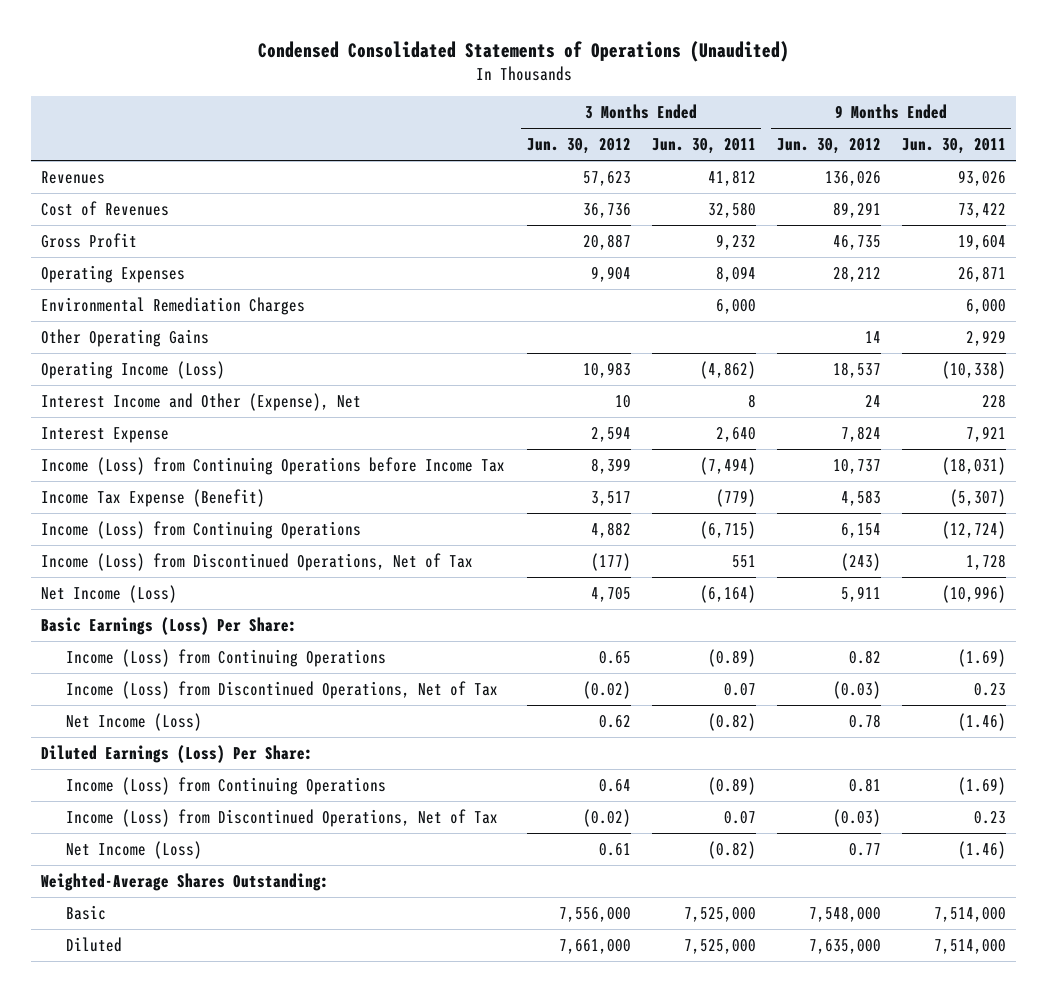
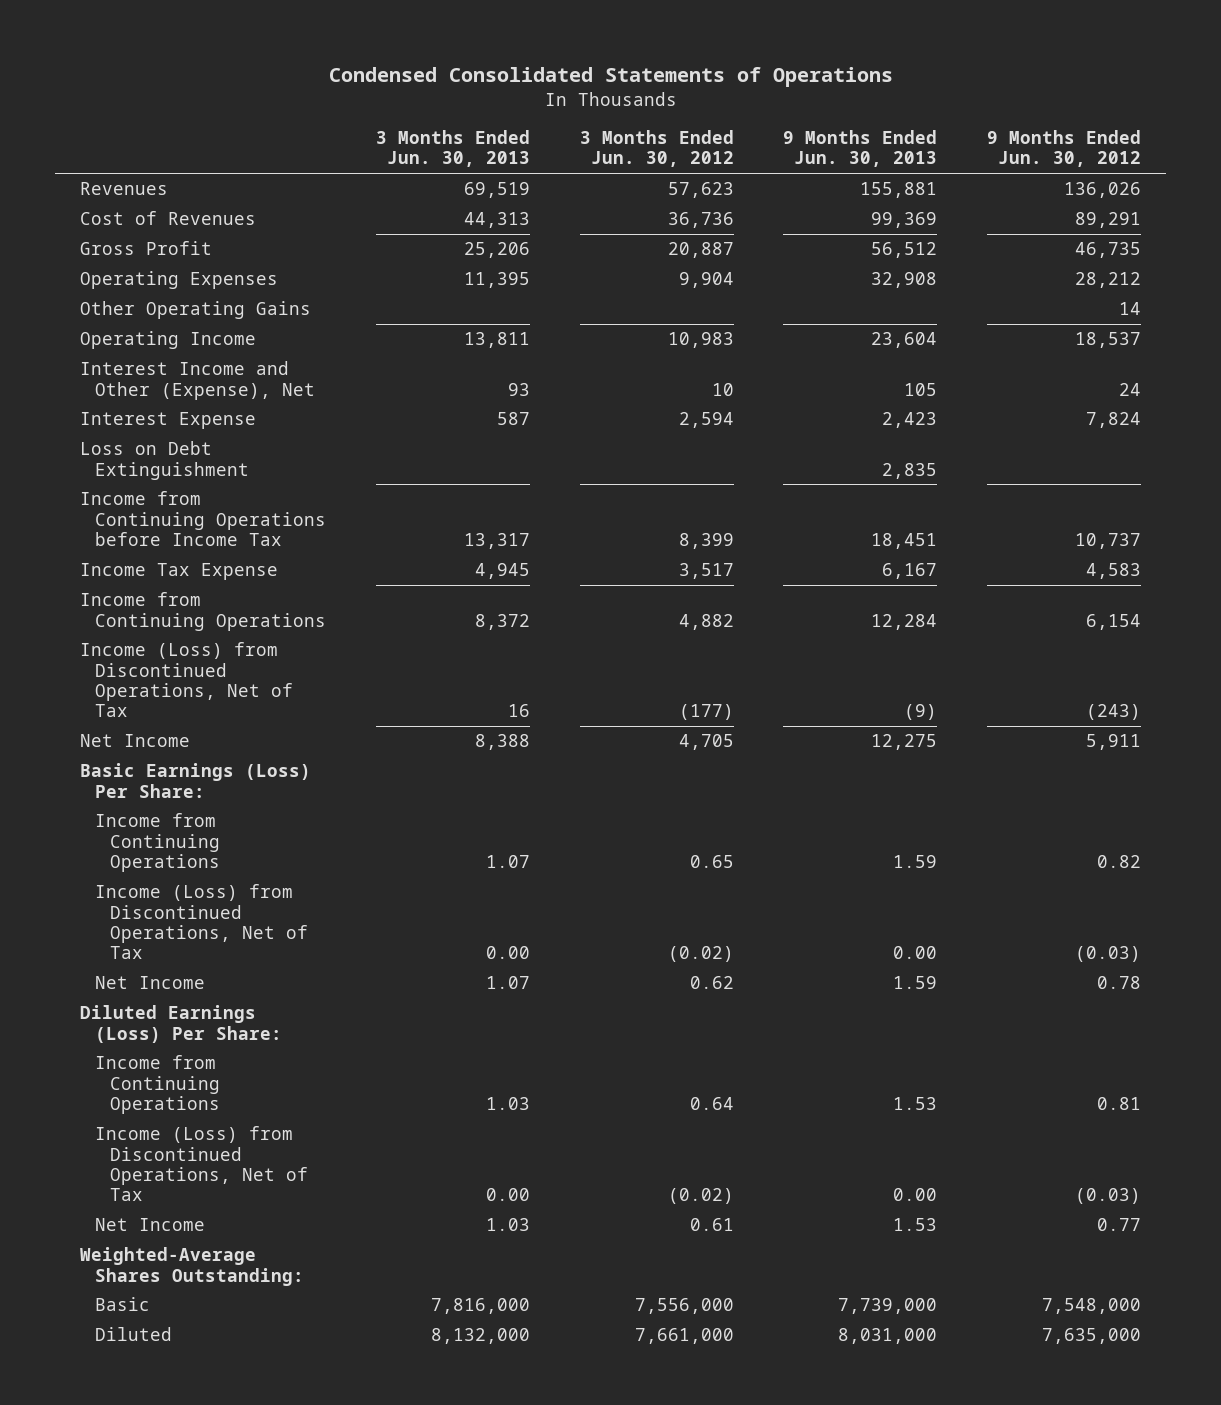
[257,41,789,63] Condensed Consolidated Statements of Operations (Unaudited) -> [328,67,893,88] Condensed Consolidated Statements of Operations
[651,138,756,155] Jun. 30, 2011 -> none
[901,138,1006,155] Jun. 30, 2011 -> none
none -> [375,130,530,168] 3 Months Ended Jun. 30, 2013
none -> [783,130,938,168] 9 Months Ended Jun. 30, 2013
[41,296,306,315] Environmental Remediation Charges -> none
[41,360,226,379] Operating Income (Loss) -> [80,331,257,350] Operating Income
none -> [80,441,250,480] Loss on Debt Extinguishment
[41,456,506,475] Income (Loss) from Continuing Operations before Income Tax -> [80,491,327,546] Income from Continuing Operations before Income Tax
[41,488,266,507] Income Tax Expense (Benefit) -> [80,563,279,581] Income Tax Expense
[41,520,362,539] Income (Loss) from Continuing Operations -> [80,592,327,631] Income from Continuing Operations
[41,584,178,603] Net Income (Loss) -> [80,734,191,748] Net Income
[65,648,386,667] Income (Loss) from Continuing Operations -> [95,813,221,872] Income from Continuing Operations
[65,712,202,731] Net Income (Loss) -> [95,976,206,990] Net Income
[65,776,386,795] Income (Loss) from Continuing Operations -> [95,1055,221,1114] Income from Continuing Operations
[65,840,202,859] Net Income (Loss) -> [95,1218,206,1232] Net Income

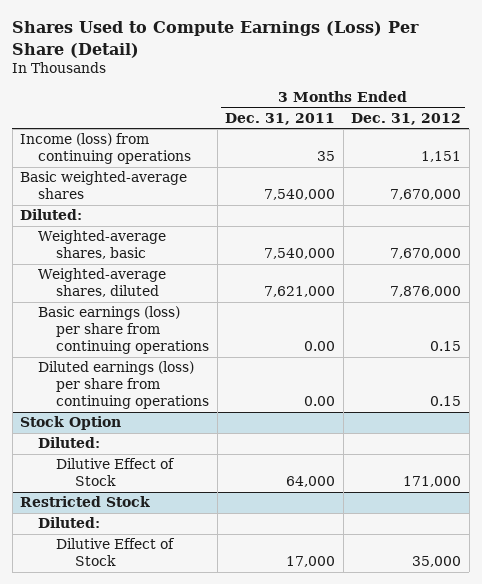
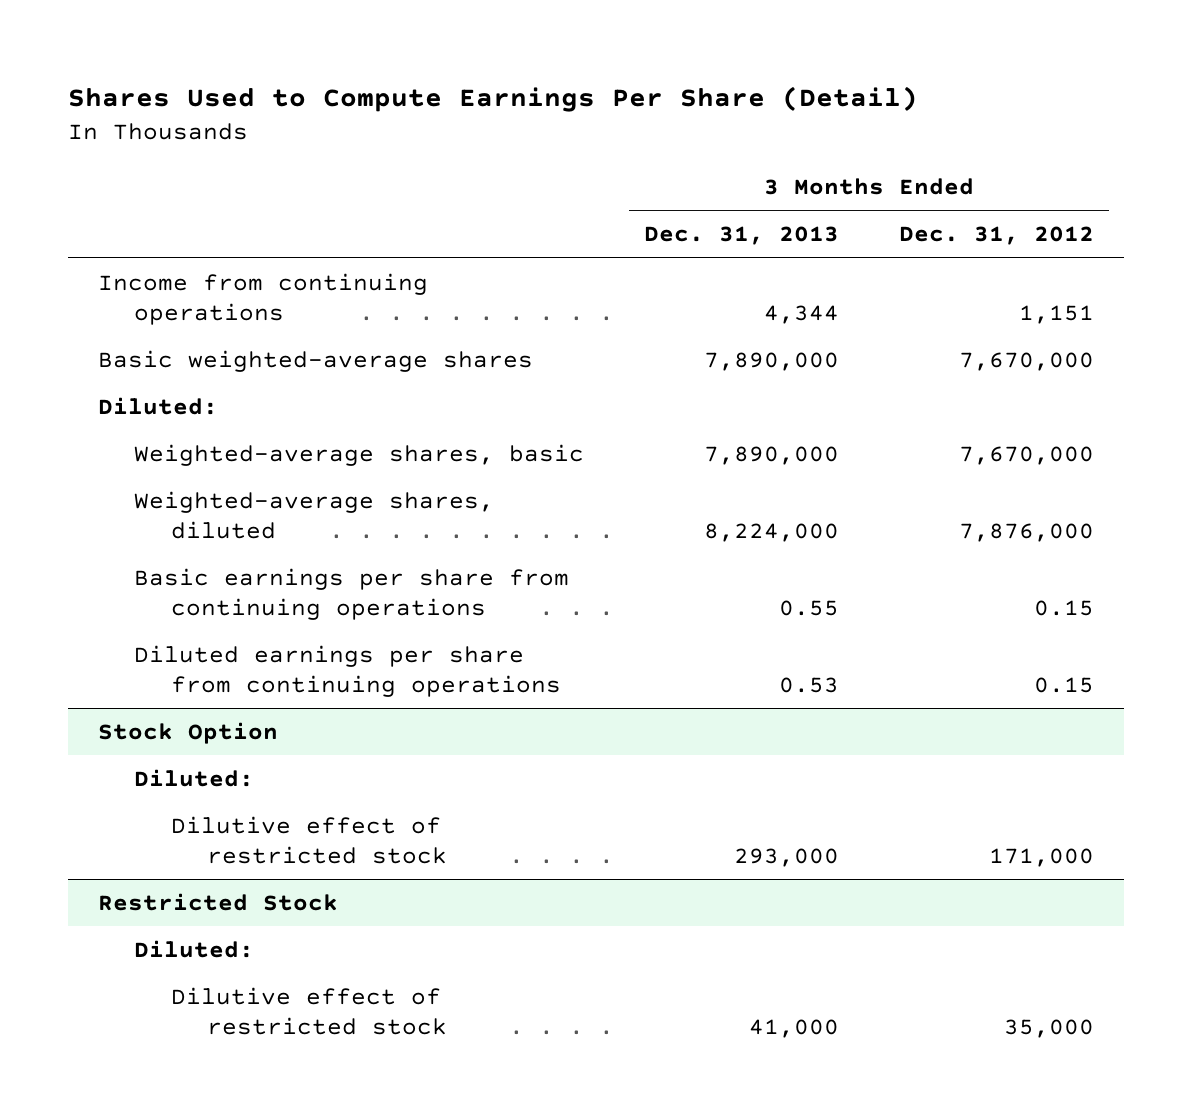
[12,21,420,58] Shares Used to Compute Earnings (Loss) Per Share (Detail) -> [67,85,918,112] Shares Used to Compute Earnings Per Share (Detail)
[225,112,336,125] Dec. 31, 2011 -> none
none -> [644,226,840,246] Dec. 31, 2013
[20,133,192,165] Income (loss) from continuing operations -> [97,272,428,325] Income from continuing operations
[38,306,210,355] Basic earnings (loss) per share from continuing operations -> [134,567,570,620] Basic earnings per share from continuing operations
[38,361,210,410] Diluted earnings (loss) per share from continuing operations -> [134,644,561,697] Diluted earnings per share from continuing operations
[56,458,176,487] Dilutive Effect of Stock -> [170,815,448,864] Dilutive effect of restricted stock
[56,538,176,567] Dilutive Effect of Stock -> [170,986,448,1035] Dilutive effect of restricted stock

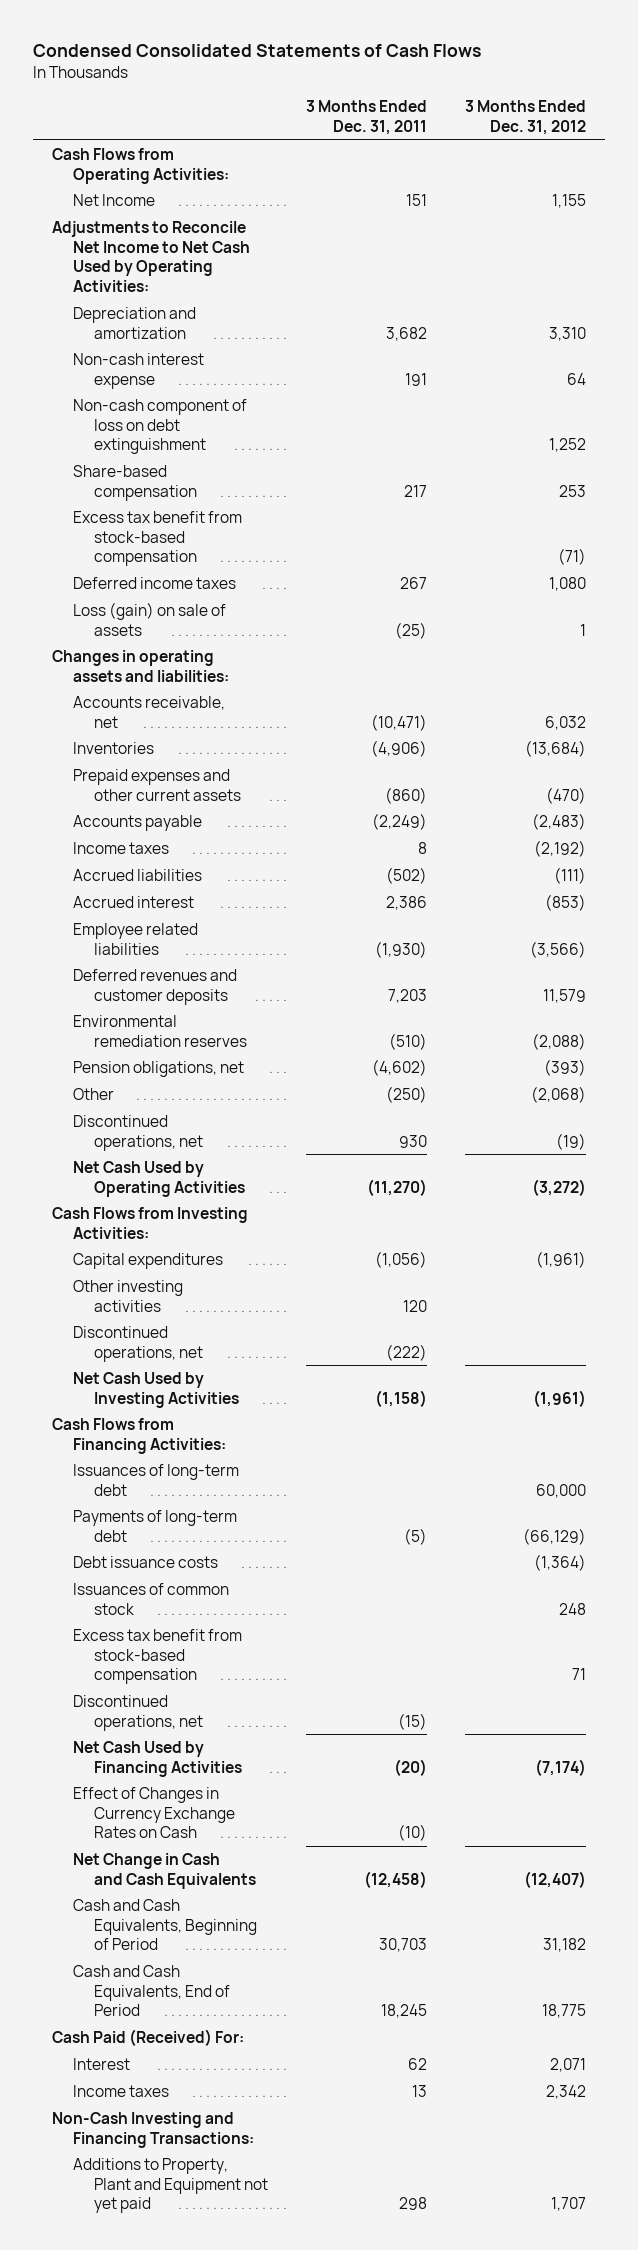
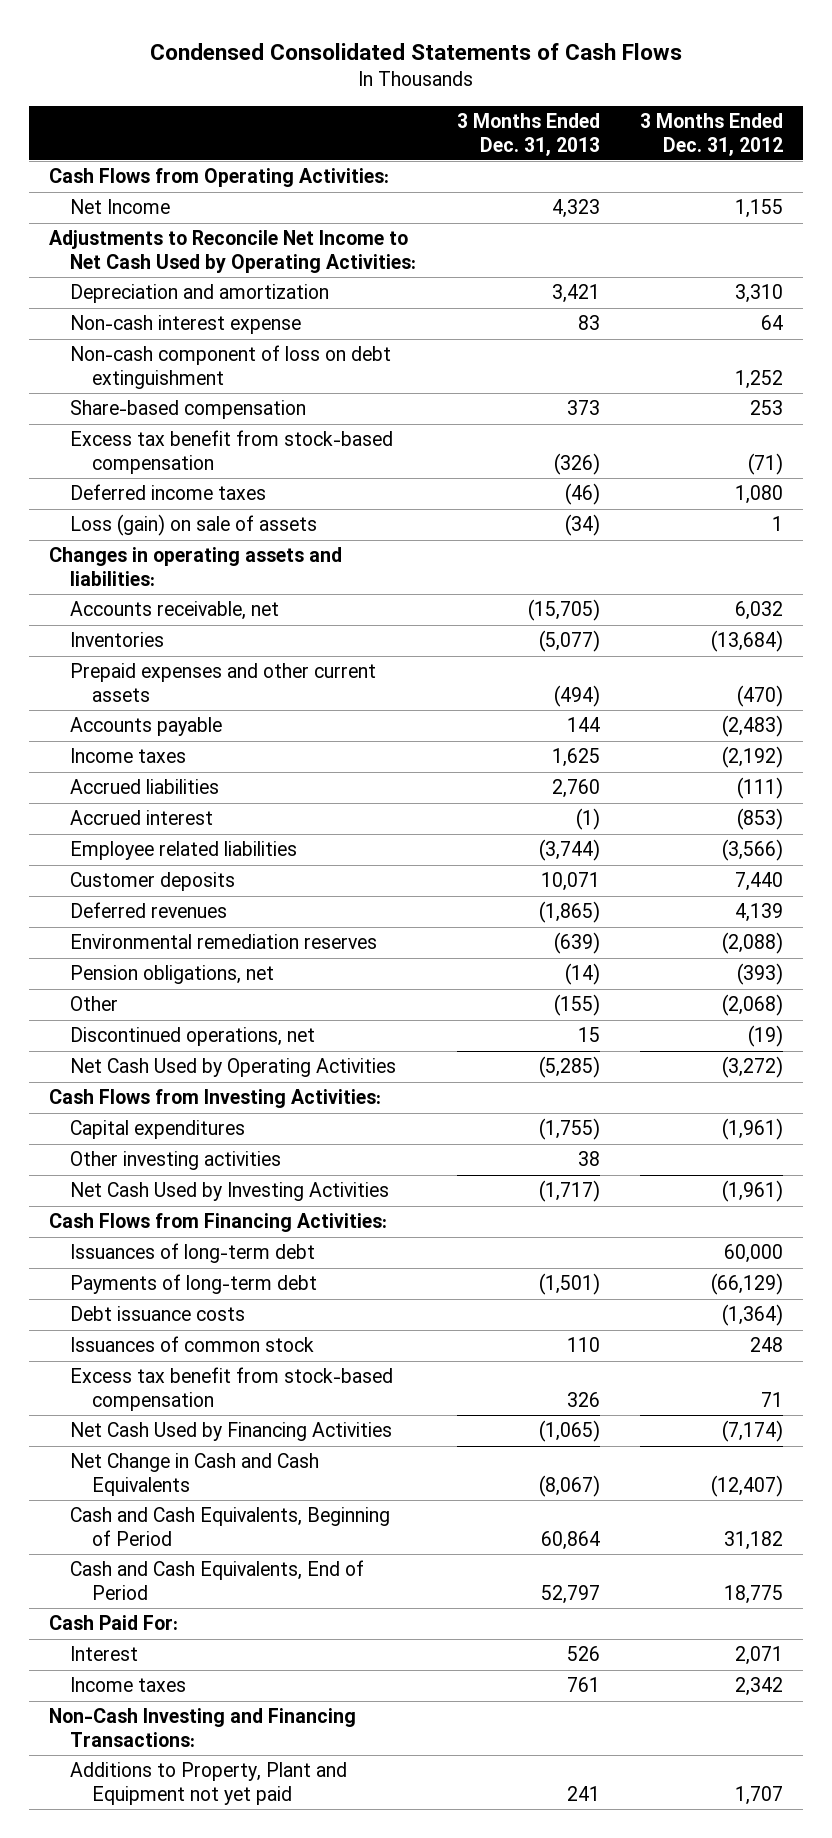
[306,100,428,136] 3 Months Ended Dec. 31, 2011 -> none
none -> [456,112,600,156] 3 Months Ended Dec. 31, 2013
[73,968,238,1005] Deferred revenues and customer deposits -> none
none -> [70,872,236,892] Customer deposits
none -> [70,902,228,919] Deferred revenues
[73,1325,204,1362] Discontinued operations, net -> none
[73,1694,204,1731] Discontinued operations, net -> none
[73,1786,236,1839] Effect of Changes in Currency Exchange Rates on Cash -> none
[52,2028,245,2046] Cash Paid (Received) For: -> [49,1615,179,1631] Cash Paid For:

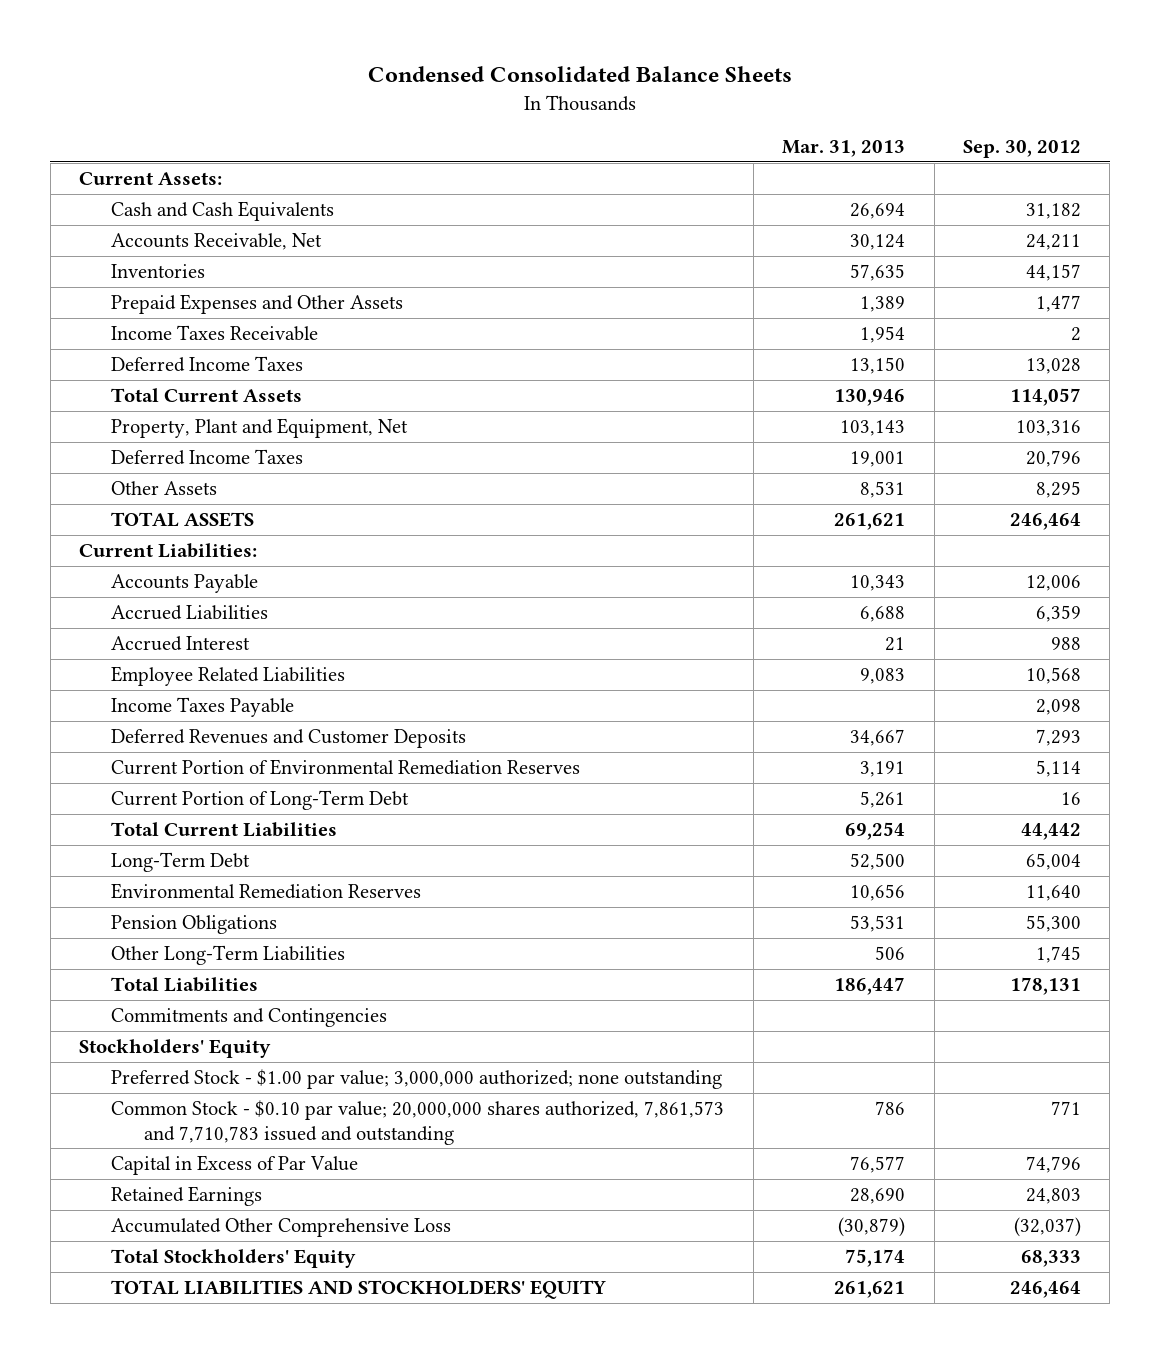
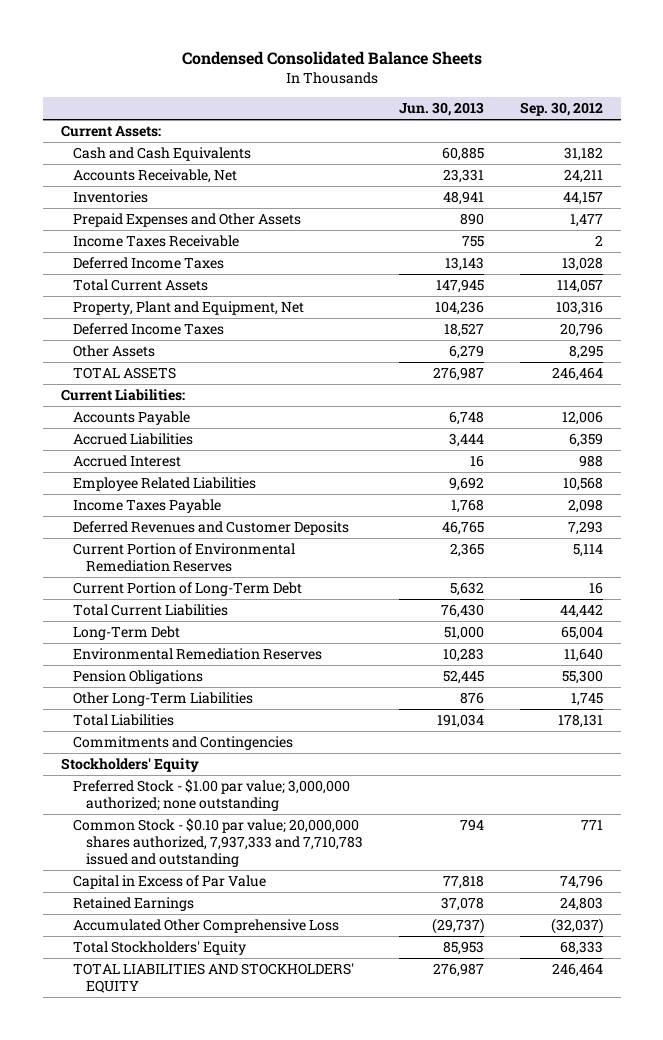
[782,139,906,157] Mar. 31, 2013 -> none
none -> [398,102,484,117] Jun. 30, 2013
[111,1100,725,1145] Common Stock - $0.10 par value; 20,000,000 shares authorized, 7,861,573 and 7,710,783 issued and outstanding -> [73,818,363,867] Common Stock - $0.10 par value; 20,000,000 shares authorized, 7,937,333 and 7,710,783 issued and outstanding

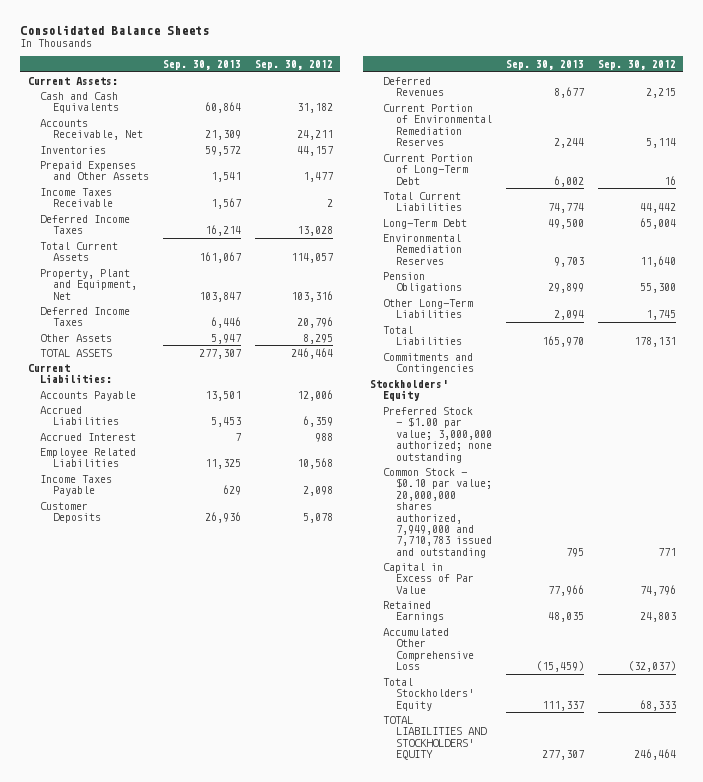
[181,51,482,66] Condensed Consolidated Balance Sheets -> [20,24,210,35] Consolidated Balance Sheets
[398,102,484,117] Jun. 30, 2013 -> none
none -> [162,60,241,71] Sep. 30, 2013
[73,521,350,536] Deferred Revenues and Customer Deposits -> none
none -> [40,501,101,524] Customer Deposits
none -> [382,76,444,97] Deferred Revenues
[73,818,363,867] Common Stock - $0.10 par value; 20,000,000 shares authorized, 7,937,333 and 7,710,783 issued and outstanding -> [382,467,492,558] Common Stock - $0.10 par value; 20,000,000 shares authorized, 7,949,000 and 7,710,783 issued and outstanding

